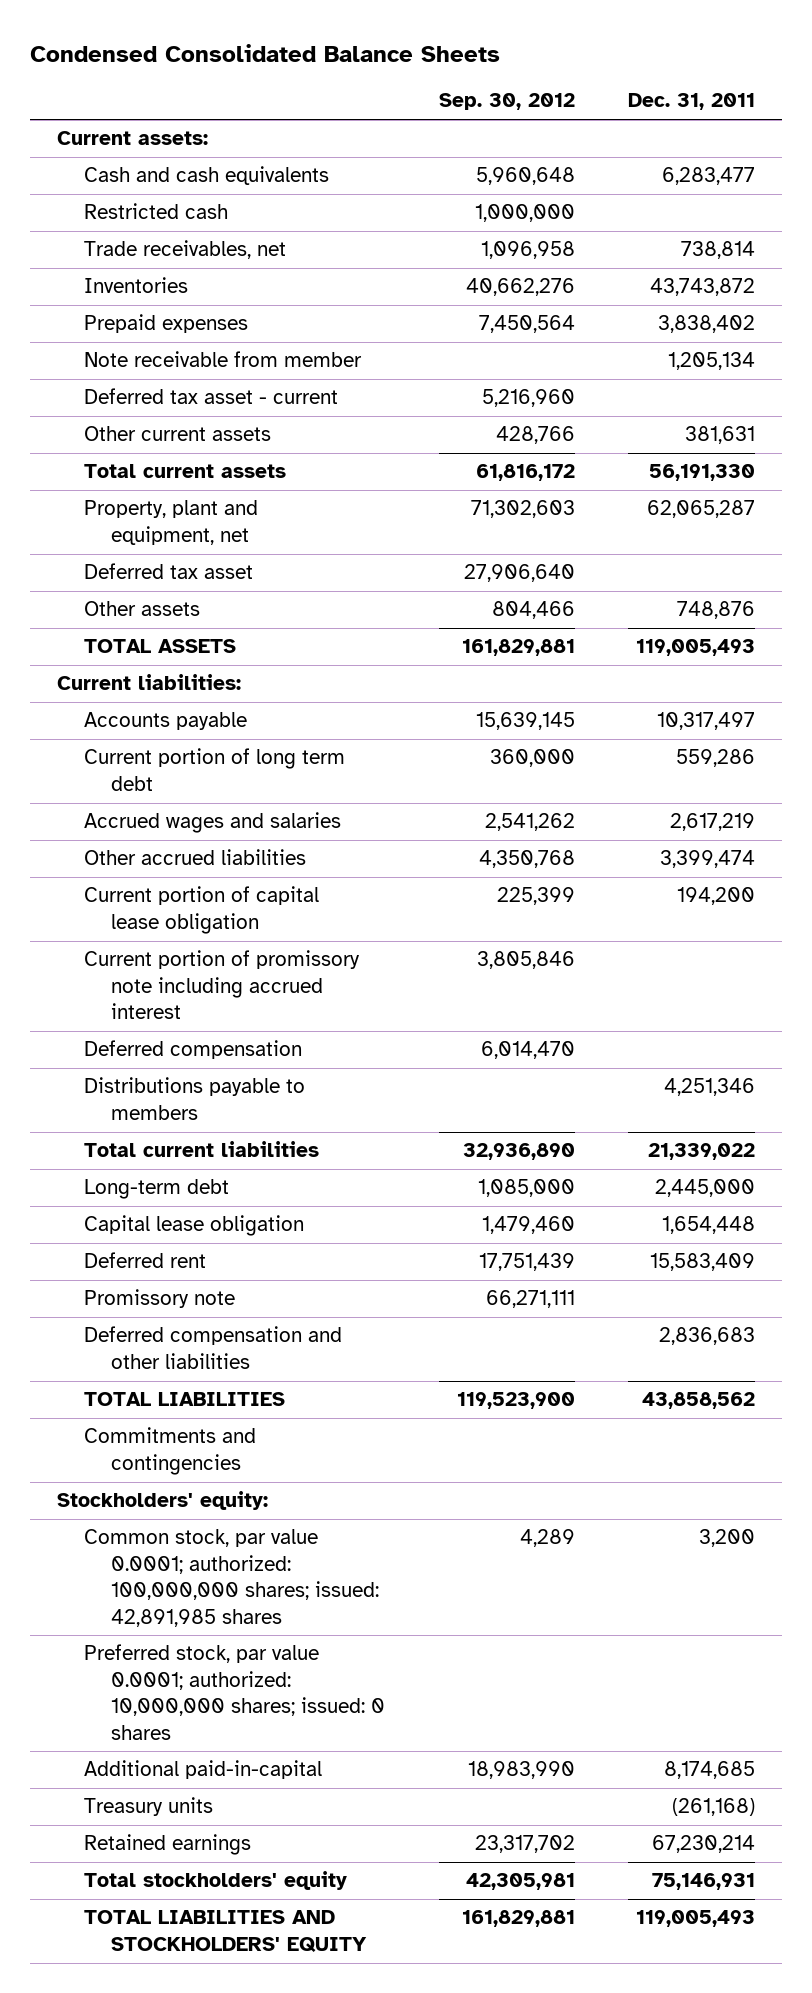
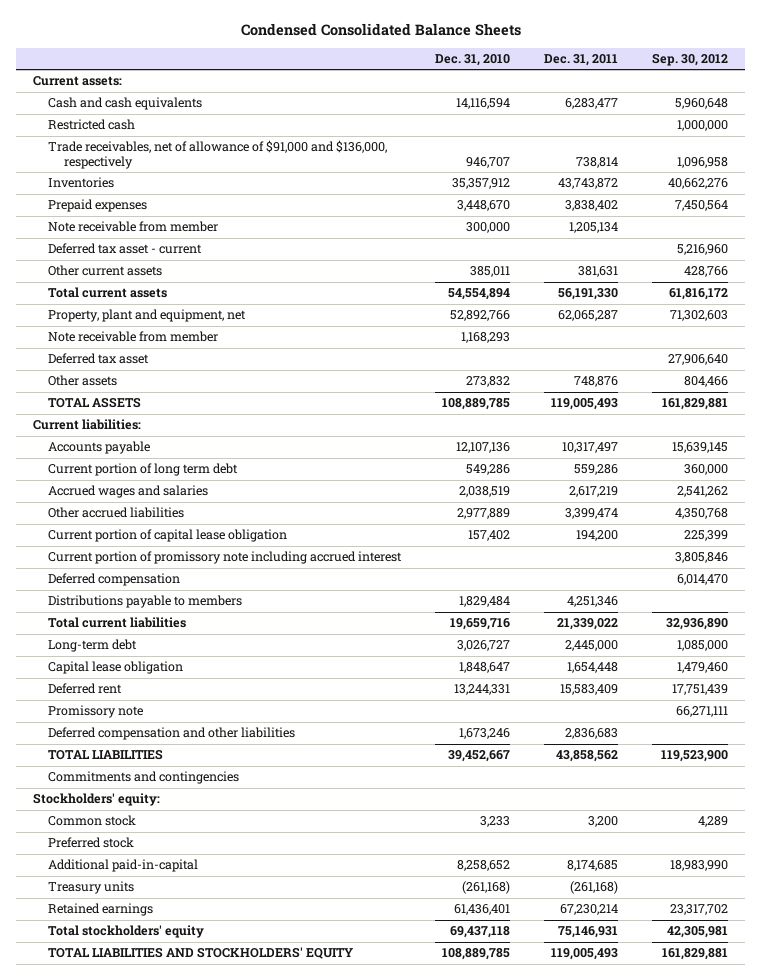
none -> [435,53,511,66] Dec. 31, 2010
[84,240,287,260] Trade receivables, net -> [48,140,388,169] Trade receivables, net of allowance of $91,000 and $136,000, respectively
none -> [48,331,219,343] Note receivable from member
[84,1529,380,1627] Common stock, par value 0.0001; authorized: 100,000,000 shares; issued: 42,891,985 shares -> [48,815,137,827] Common stock
[84,1644,386,1740] Preferred stock, par value 0.0001; authorized: 10,000,000 shares; issued: 0 shares -> [48,837,135,849] Preferred stock

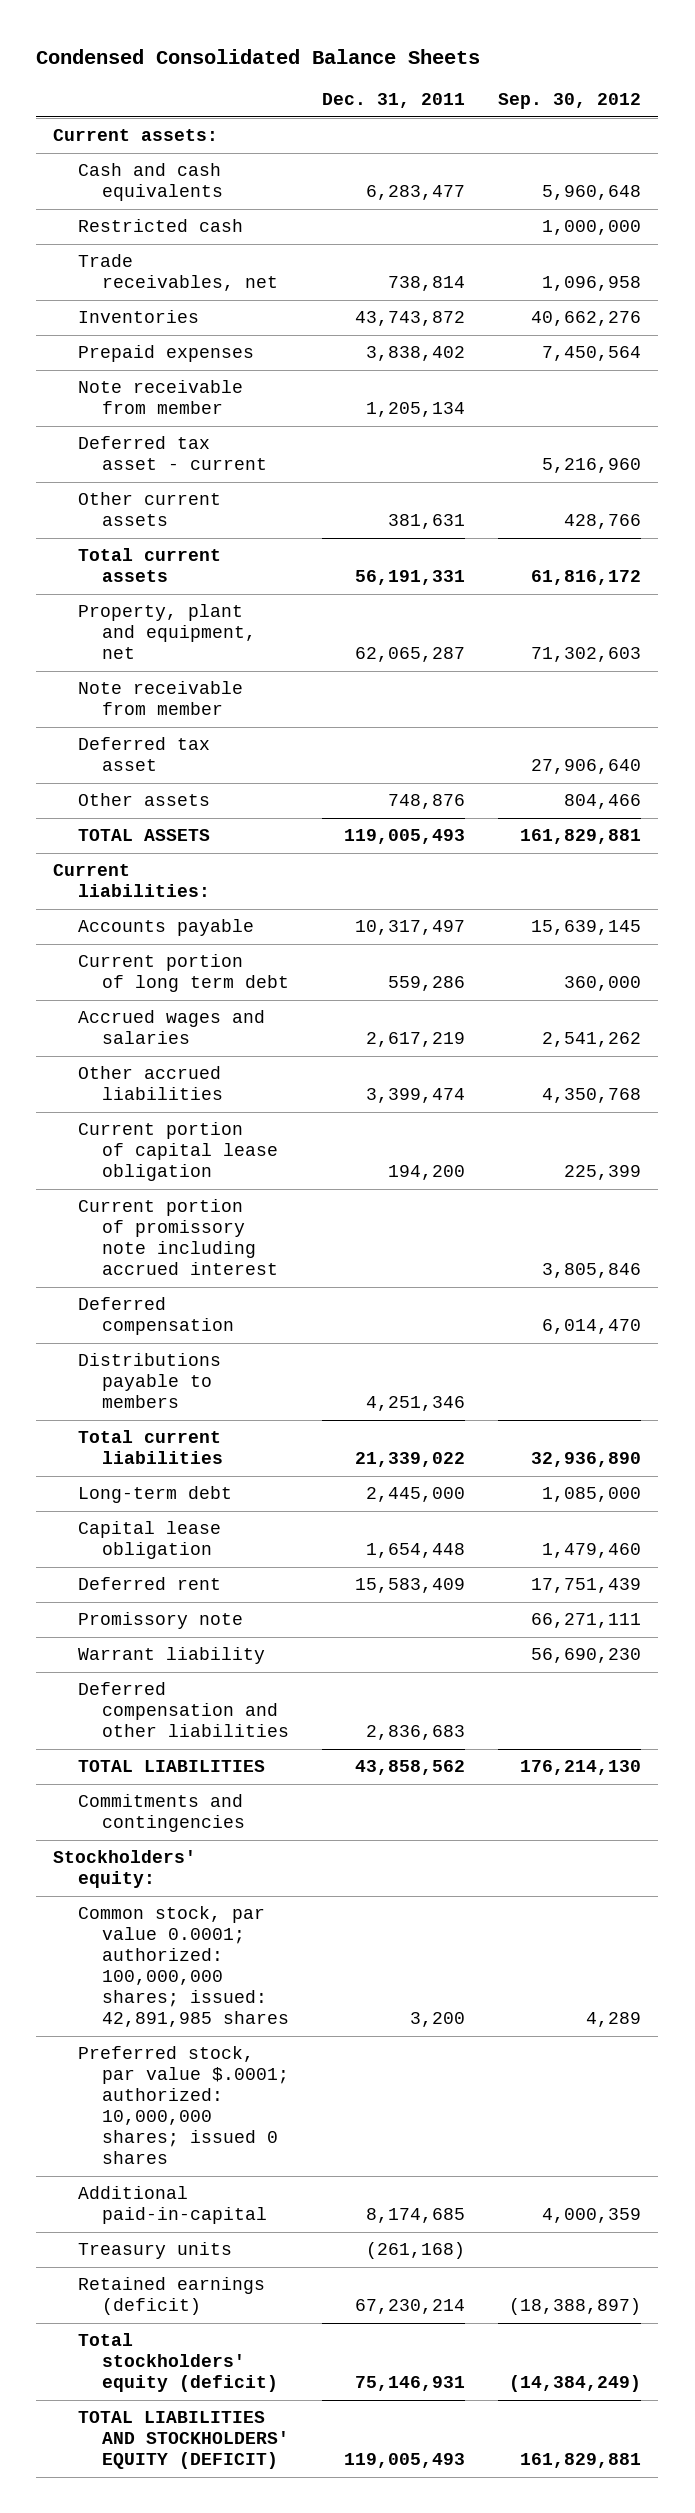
[435,53,511,66] Dec. 31, 2010 -> none
[48,140,388,169] Trade receivables, net of allowance of $91,000 and $136,000, respectively -> [77,254,279,292] Trade receivables, net
[558,288,619,301] 56,191,330 -> [355,570,466,586] 56,191,331
none -> [77,1647,265,1665] Warrant liability
[661,750,729,763] 119,523,900 -> [520,1760,642,1776] 176,214,130
[48,815,137,827] Common stock -> [77,1906,290,2028] Common stock, par value 0.0001; authorized: 100,000,000 shares; issued: 42,891,985 shares
[48,837,135,849] Preferred stock -> [77,2046,290,2165] Preferred stock, par value $.0001; authorized: 10,000,000 shares; issued 0 shares
[670,860,729,872] 18,983,990 -> [542,2208,642,2224] 4,000,359
[48,903,154,917] Retained earnings -> [77,2277,265,2316] Retained earnings (deficit)
[670,904,729,916] 23,317,702 -> [509,2298,642,2316] (18,388,897)
[48,925,205,939] Total stockholders' equity -> [77,2333,279,2393] Total stockholders' equity (deficit)
[667,926,729,939] 42,305,981 -> [509,2375,642,2393] (14,384,249)
[48,947,354,960] TOTAL LIABILITIES AND STOCKHOLDERS' EQUITY -> [77,2411,290,2470] TOTAL LIABILITIES AND STOCKHOLDERS' EQUITY (DEFICIT)

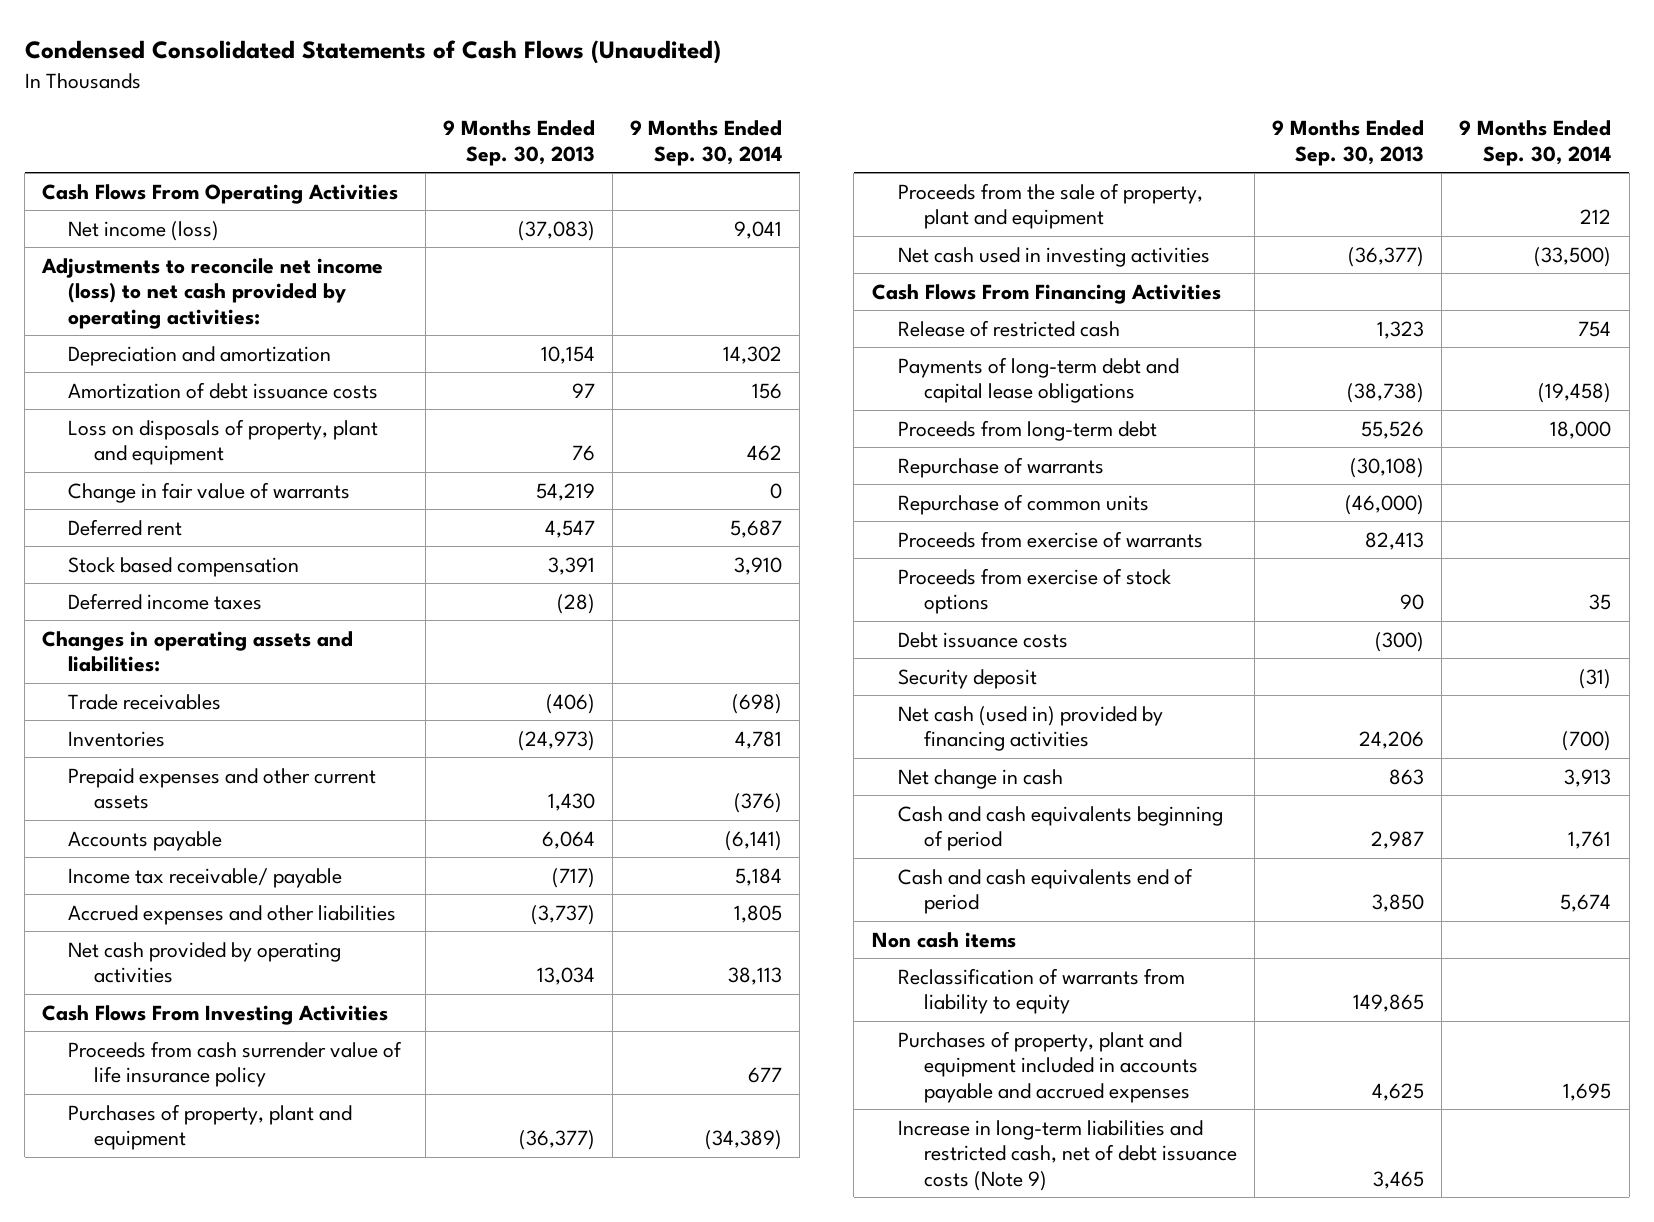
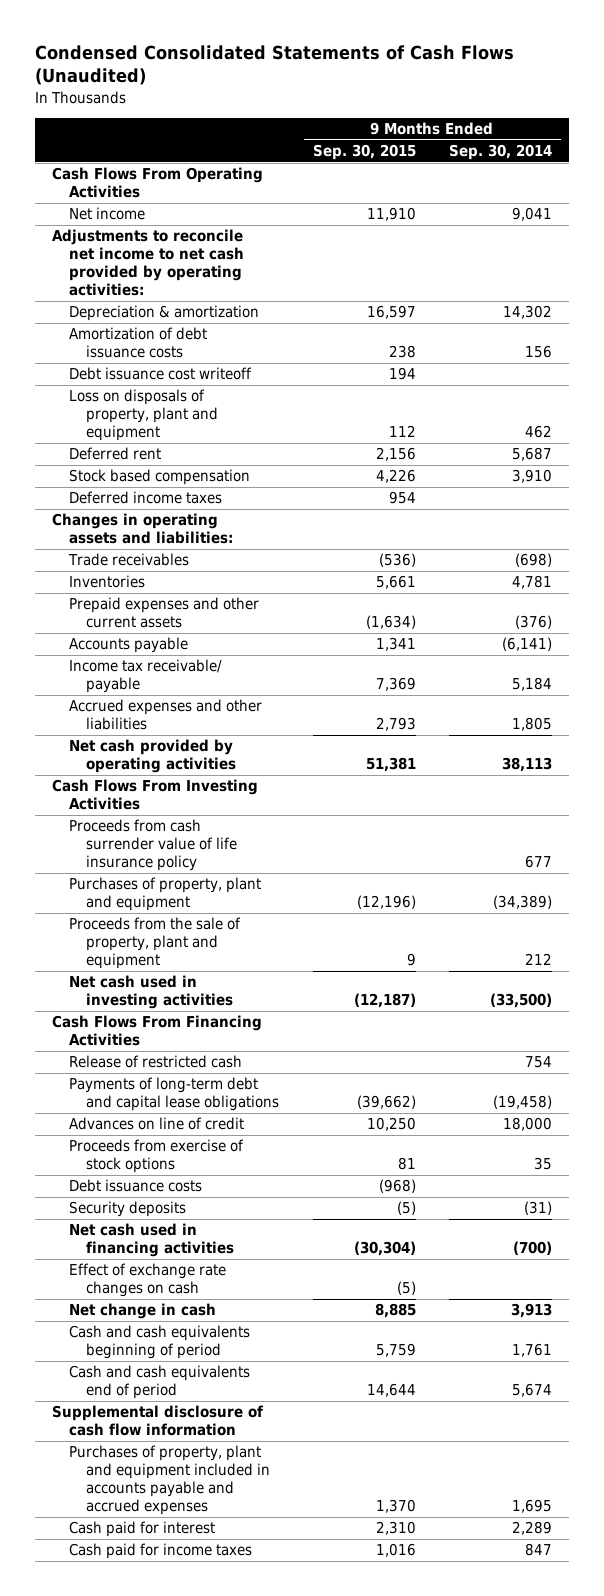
[442,120,595,166] 9 Months Ended Sep. 30, 2013 -> none
none -> [312,144,416,161] Sep. 30, 2015
[68,220,220,241] Net income (loss) -> [69,207,146,221] Net income
[41,257,384,329] Adjustments to reconcile net income (loss) to net cash provided by operating activities: -> [51,229,245,297] Adjustments to reconcile net income to net cash provided by operating activities:
[68,345,332,366] Depreciation and amortization -> [69,305,260,322] Depreciation & amortization
none -> [69,367,253,381] Debt issuance cost writeoff
[68,481,351,503] Change in fair value of warrants -> none
[897,456,1104,478] Repurchase of warrants -> none
[897,493,1149,515] Repurchase of common units -> none
[897,530,1203,548] Proceeds from exercise of warrants -> none
[897,419,1157,441] Proceeds from long-term debt -> [69,1117,245,1131] Advances on line of credit
[897,668,1037,689] Security deposit -> [69,1201,187,1218] Security deposits
[897,705,1163,752] Net cash (used in) provided by financing activities -> [69,1223,235,1258] Net cash used in financing activities
none -> [69,1263,227,1298] Effect of exchange rate changes on cash
[871,931,1016,948] Non cash items -> none
[897,967,1185,1015] Reclassification of warrants from liability to equity -> none
none -> [51,1405,263,1437] Supplemental disclosure of cash flow information
[897,1119,1237,1191] Increase in long-term liabilities and restricted cash, net of debt issuance costs (Note 9) -> none
none -> [69,1521,216,1538] Cash paid for interest
none -> [69,1543,253,1560] Cash paid for income taxes

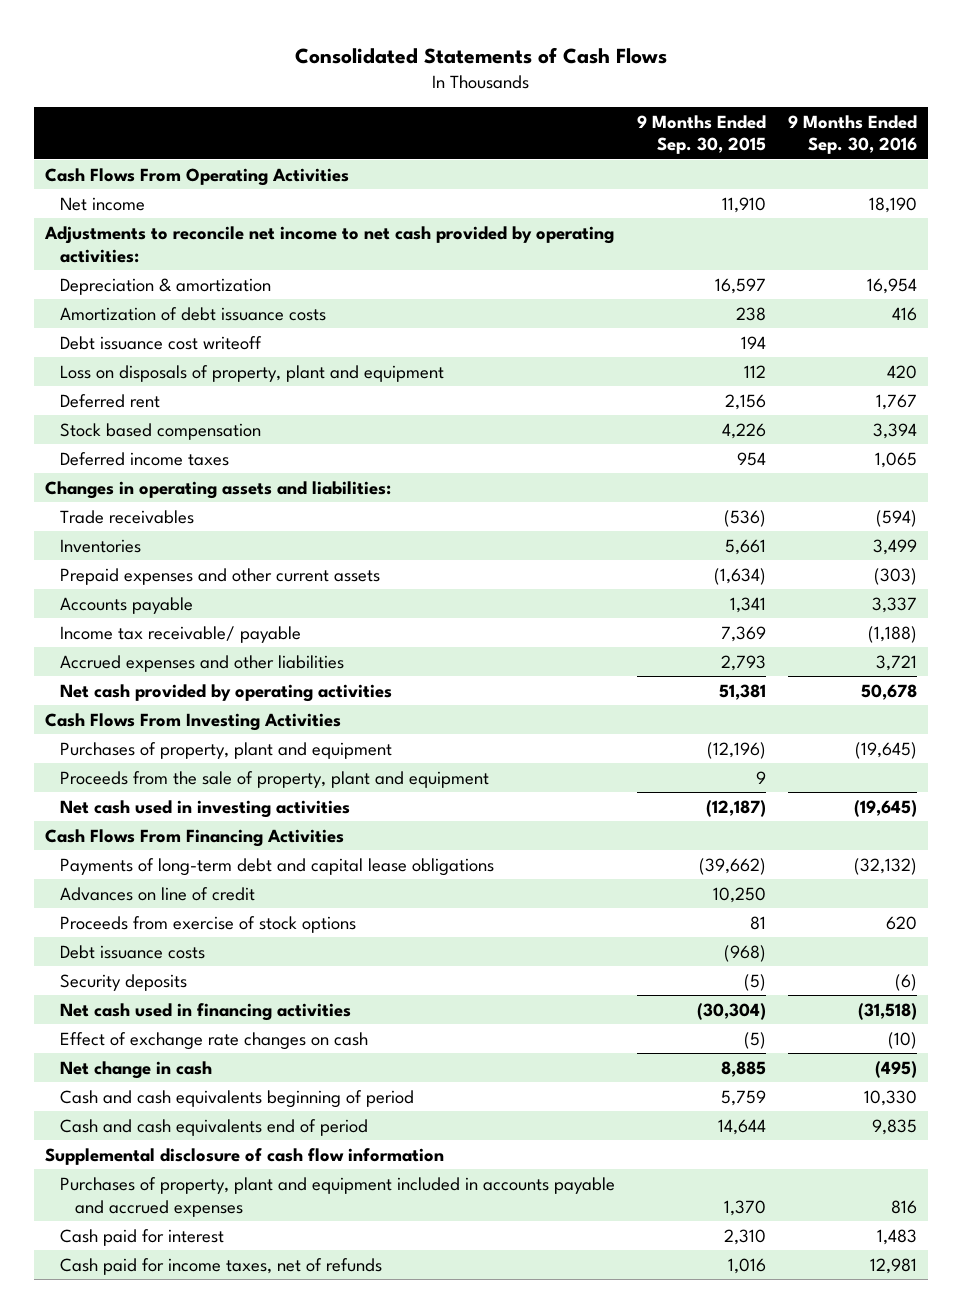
[35,44,515,86] Condensed Consolidated Statements of Cash Flows (Unaudited) -> [295,46,668,64] Consolidated Statements of Cash Flows
[449,144,553,161] Sep. 30, 2014 -> none
none -> [788,114,918,155] 9 Months Ended Sep. 30, 2016
[69,819,238,872] Proceeds from cash surrender value of life insurance policy -> none
[69,1055,243,1069] Release of restricted cash -> none
[69,1543,253,1560] Cash paid for income taxes -> [59,1257,382,1275] Cash paid for income taxes, net of refunds

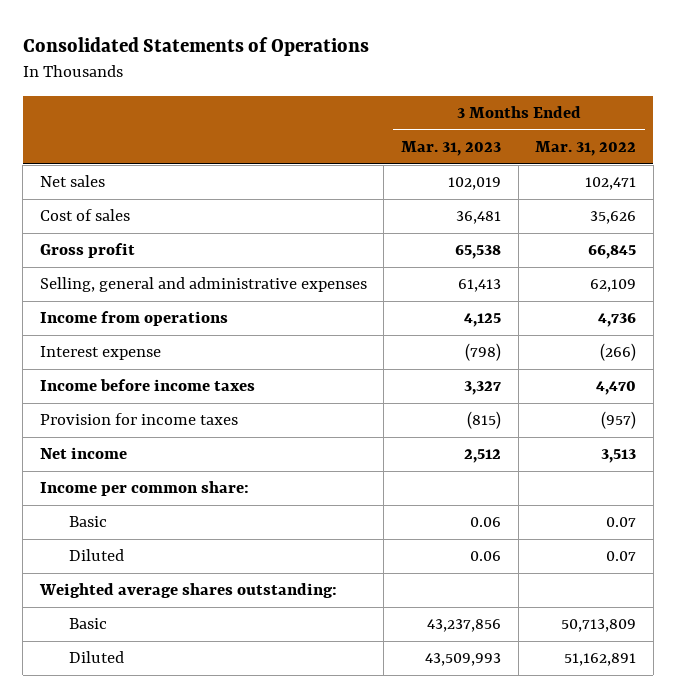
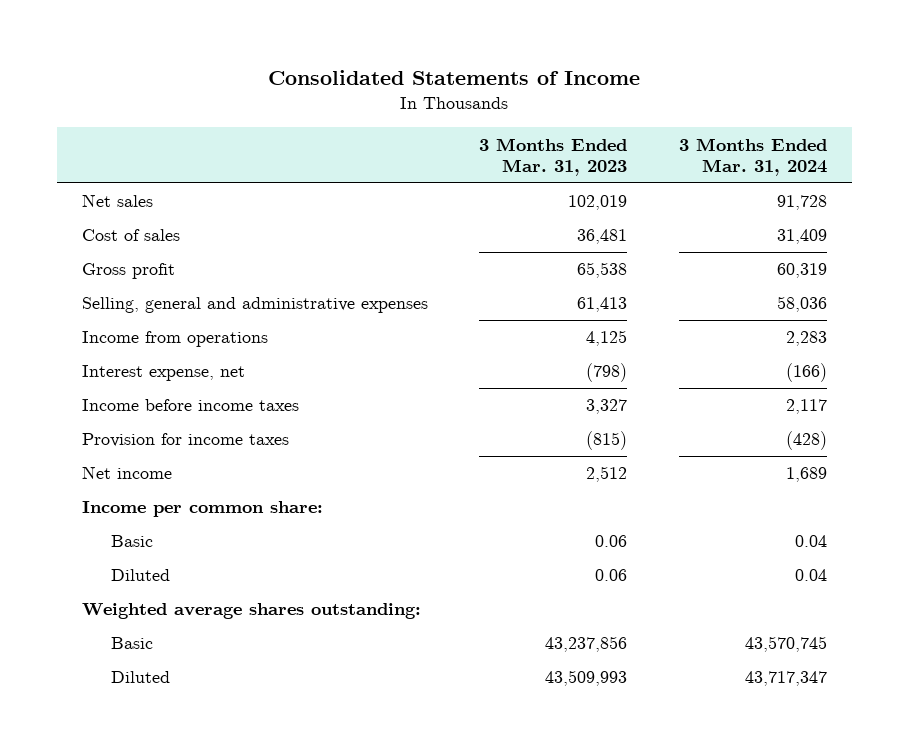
[22,36,369,56] Consolidated Statements of Operations -> [268,69,641,85] Consolidated Statements of Income
[535,141,637,157] Mar. 31, 2022 -> none
none -> [678,137,827,176] 3 Months Ended Mar. 31, 2024
[39,346,161,361] Interest expense -> [82,365,246,382] Interest expense, net

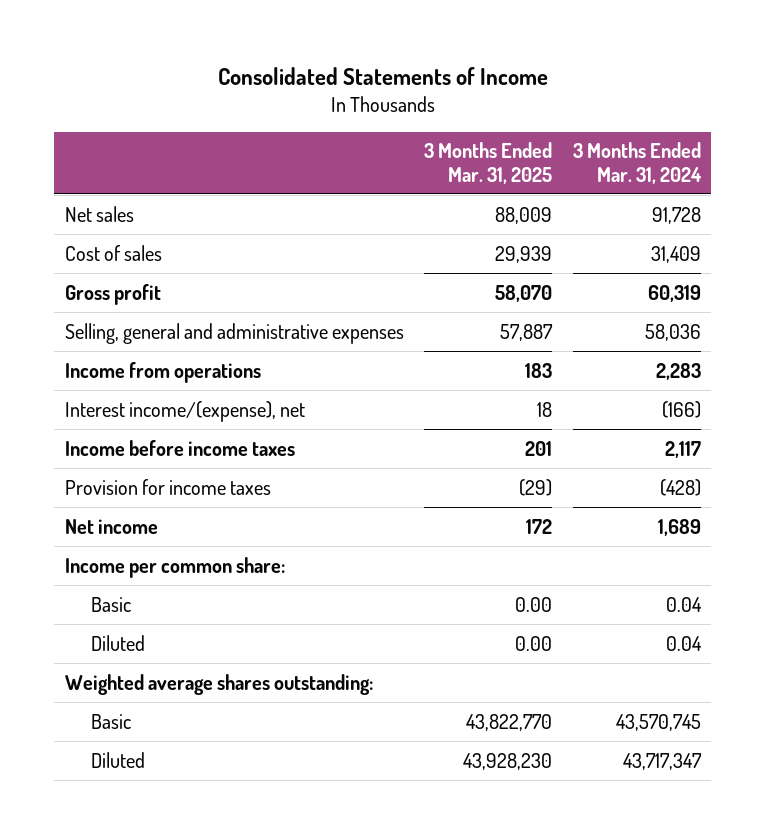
[479,137,628,176] 3 Months Ended Mar. 31, 2023 -> none
none -> [424,142,553,184] 3 Months Ended Mar. 31, 2025
[82,365,246,382] Interest expense, net -> [64,400,305,422] Interest income/(expense), net

